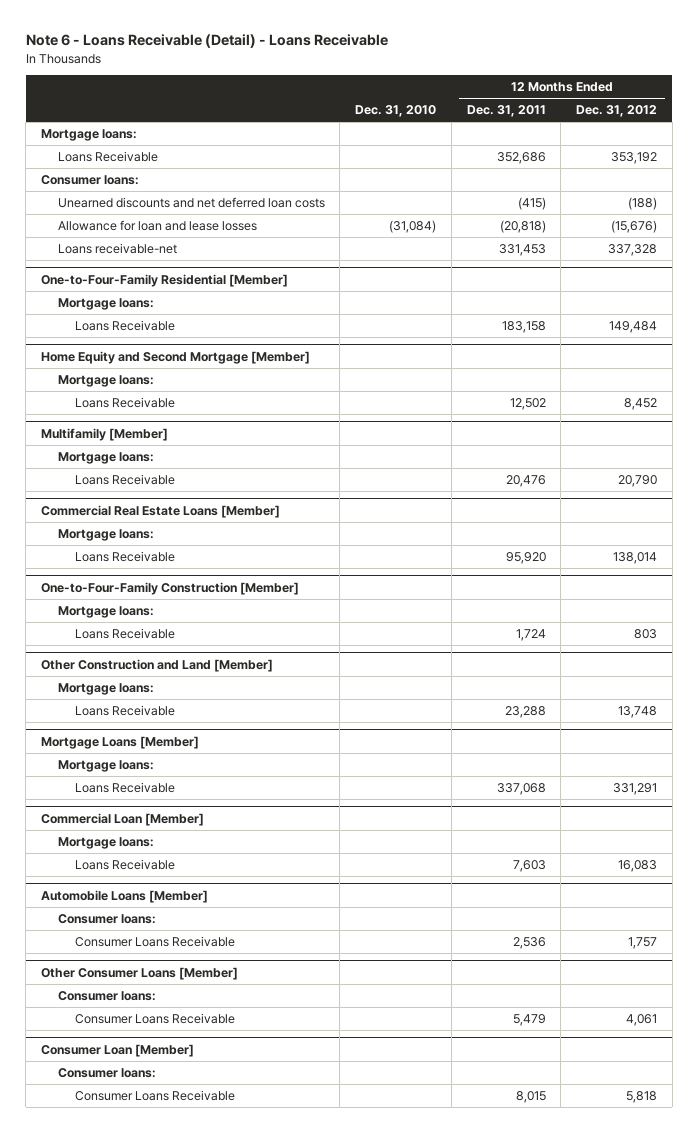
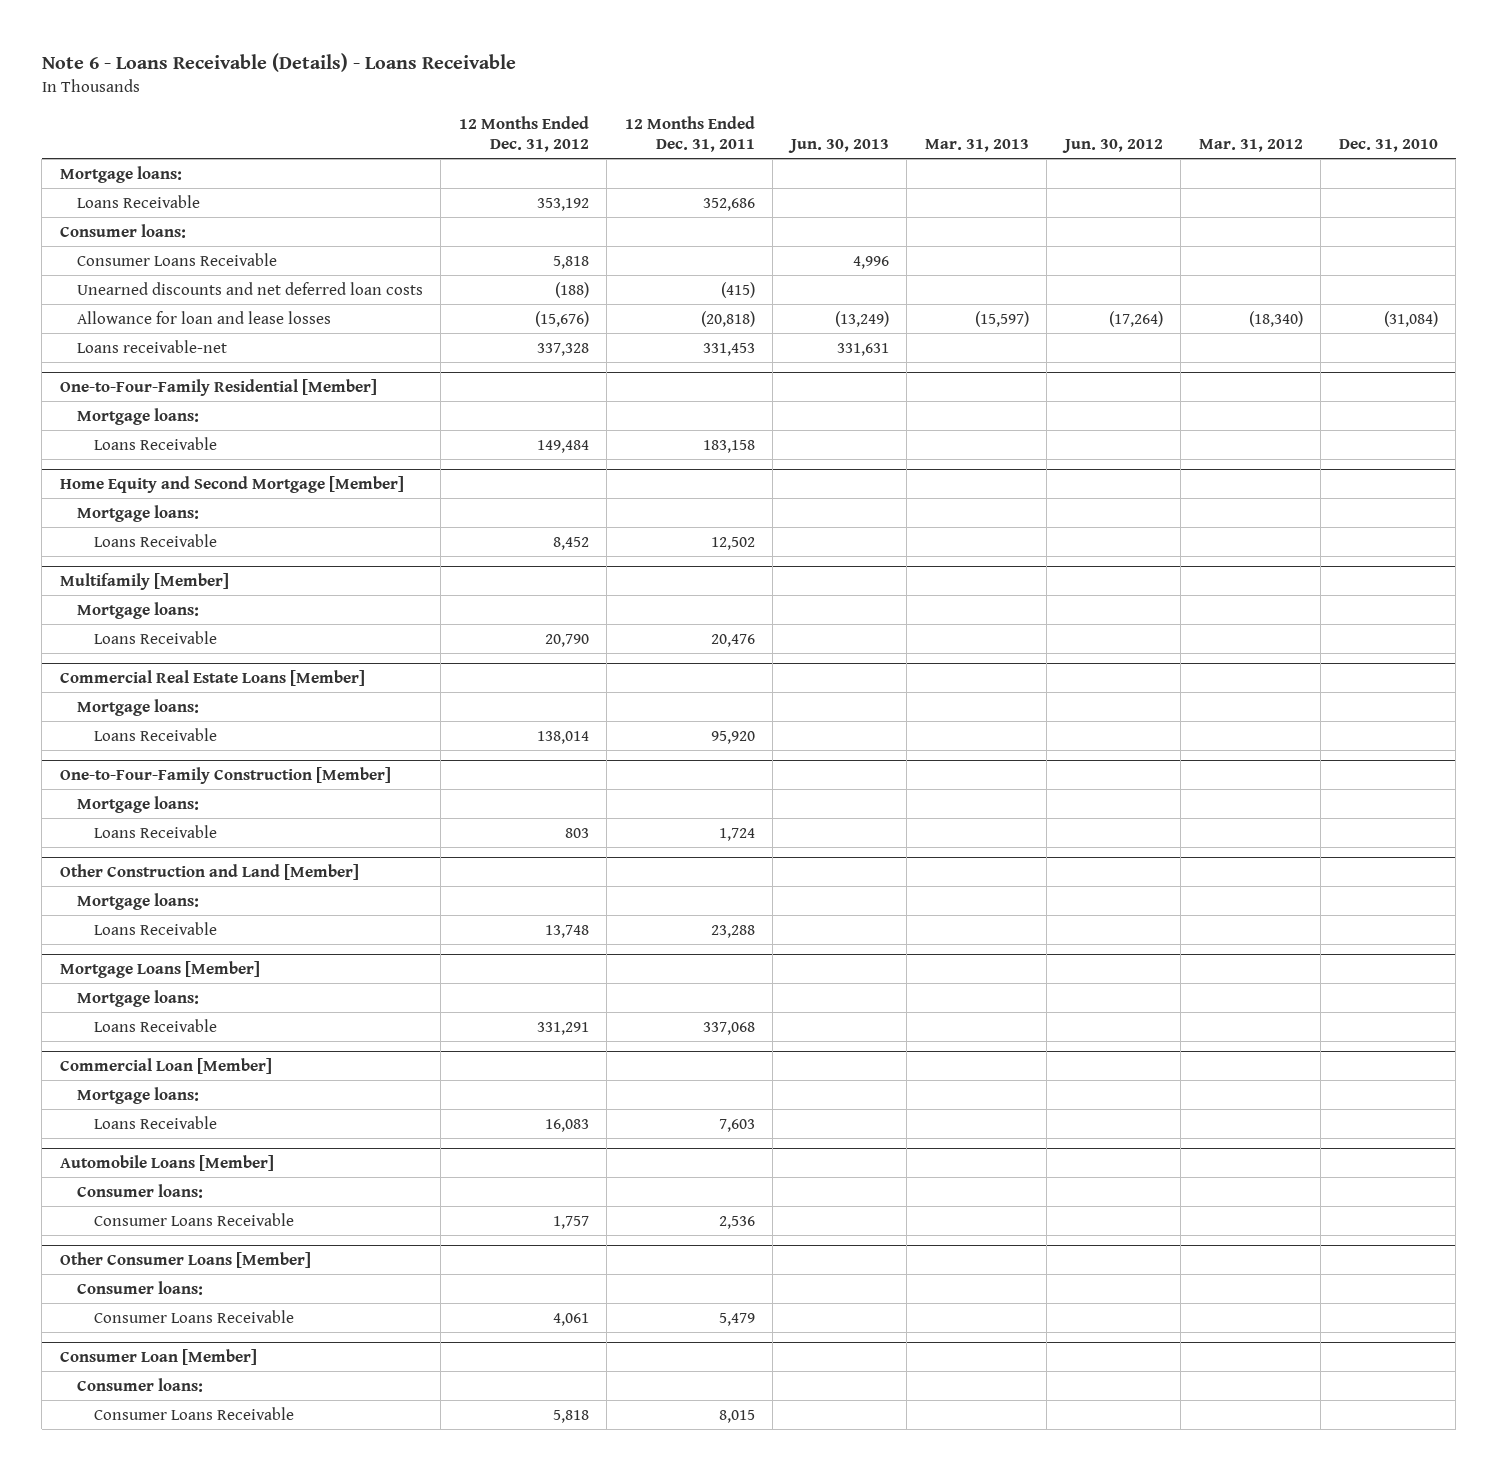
[25,34,388,49] Note 6 - Loans Receivable (Detail) - Loans Receivable -> [41,52,516,72] Note 6 - Loans Receivable (Details) - Loans Receivable
none -> [787,139,889,154] Jun. 30, 2013
none -> [924,139,1029,153] Mar. 31, 2013
none -> [1061,139,1163,154] Jun. 30, 2012
none -> [1198,139,1303,153] Mar. 31, 2012
none -> [76,252,277,266] Consumer Loans Receivable

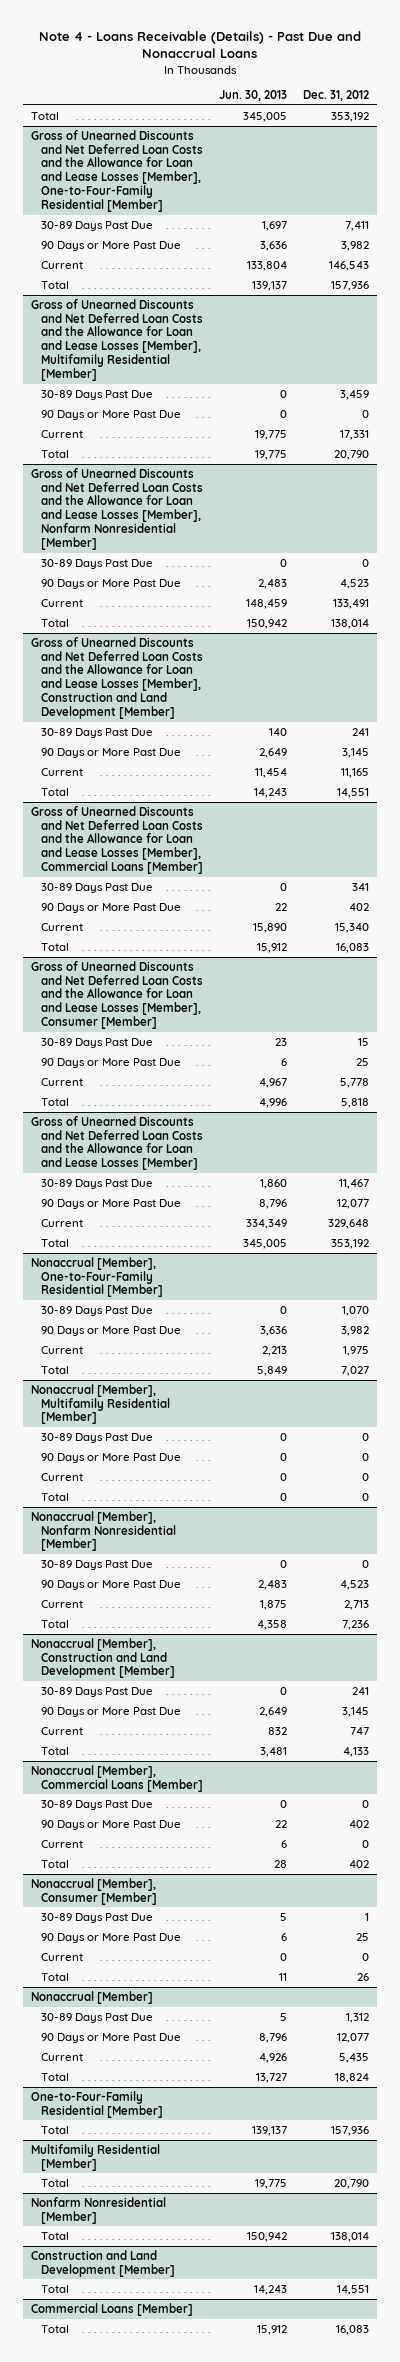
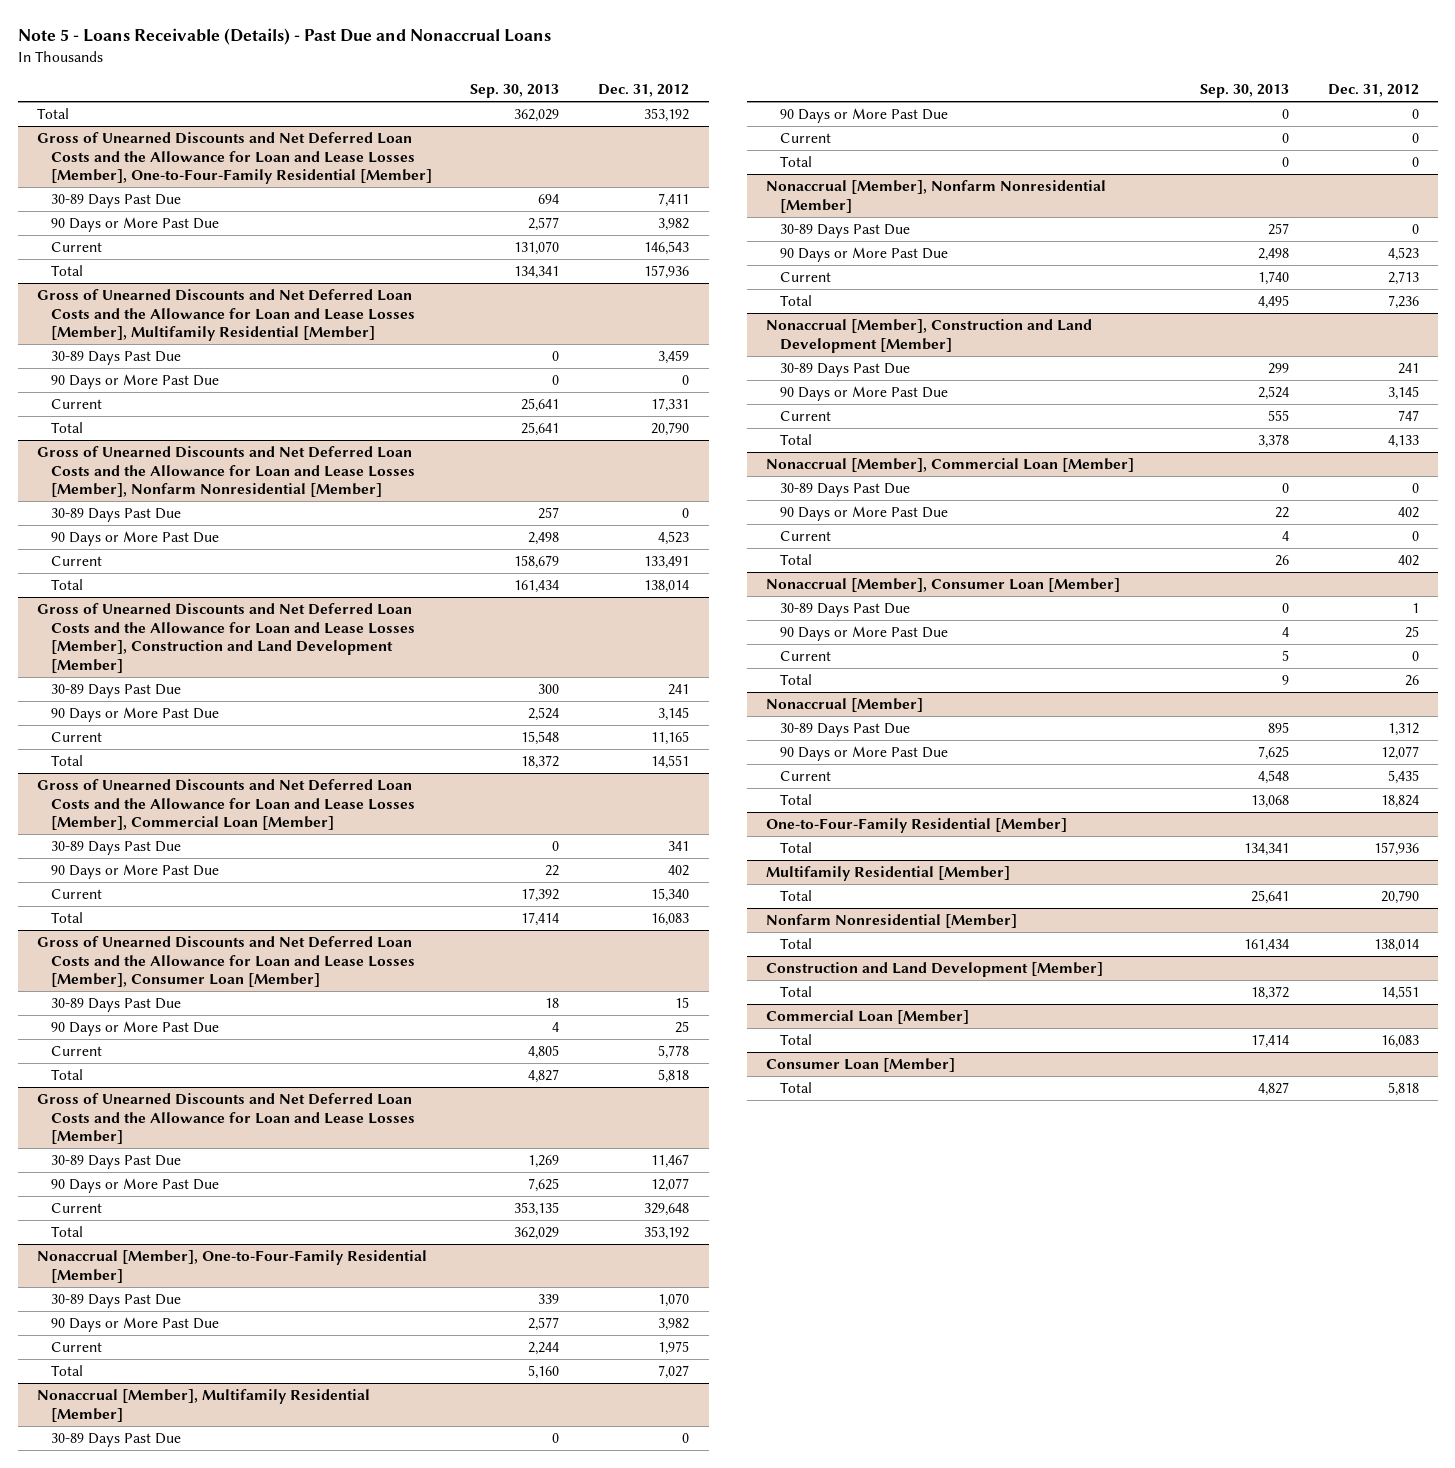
[39,30,362,59] Note 4 - Loans Receivable (Details) - Past Due and Nonaccrual Loans -> [17,28,551,46] Note 5 - Loans Receivable (Details) - Past Due and Nonaccrual Loans
[218,89,287,101] Jun. 30, 2013 -> none
none -> [470,84,560,99] Sep. 30, 2013
[31,805,203,875] Gross of Unearned Discounts and Net Deferred Loan Costs and the Allowance for Loan and Lease Losses [Member], Commercial Loans [Member] -> [36,779,415,831] Gross of Unearned Discounts and Net Deferred Loan Costs and the Allowance for Loan and Lease Losses [Member], Commercial Loan [Member]
[31,960,203,1030] Gross of Unearned Discounts and Net Deferred Loan Costs and the Allowance for Loan and Lease Losses [Member], Consumer [Member] -> [36,936,415,988] Gross of Unearned Discounts and Net Deferred Loan Costs and the Allowance for Loan and Lease Losses [Member], Consumer Loan [Member]
[31,1764,203,1792] Nonaccrual [Member], Commercial Loans [Member] -> [766,458,1135,473] Nonaccrual [Member], Commercial Loan [Member]
[31,1877,157,1905] Nonaccrual [Member], Consumer [Member] -> [766,578,1121,593] Nonaccrual [Member], Consumer Loan [Member]
[31,2302,194,2316] Commercial Loans [Member] -> [766,1010,970,1025] Commercial Loan [Member]
none -> [766,1058,956,1073] Consumer Loan [Member]
none -> [779,1082,812,1094] Total

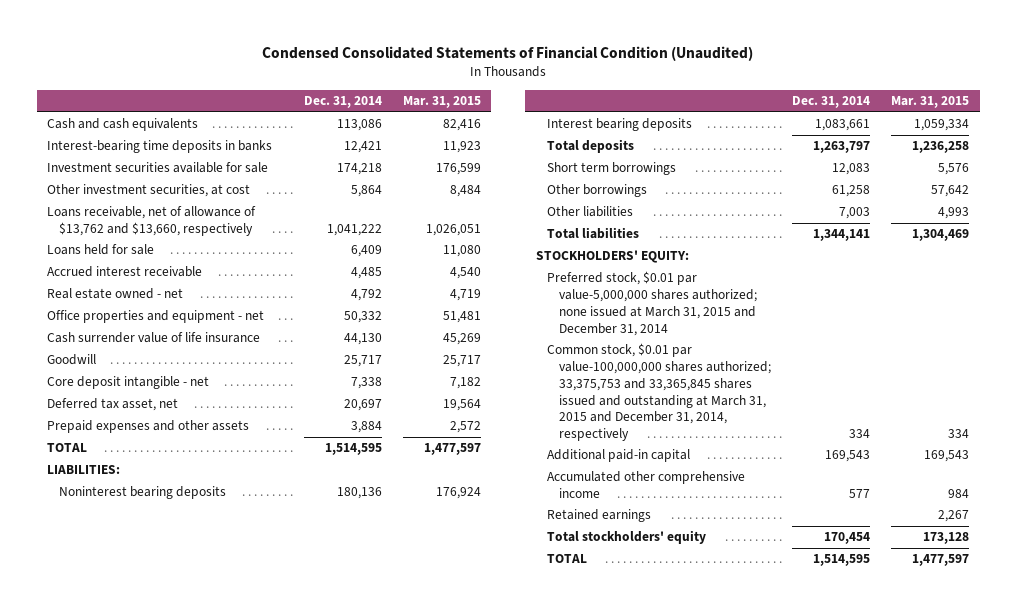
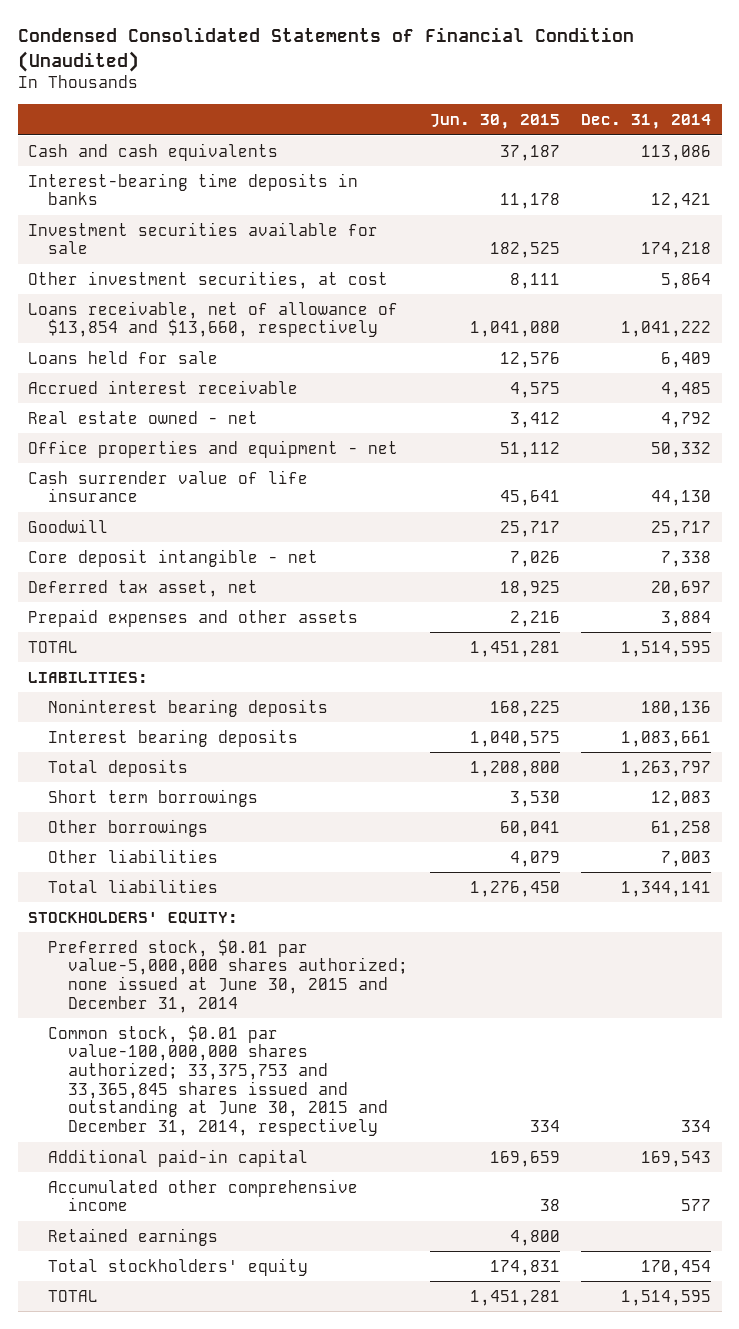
[402,96,481,109] Mar. 31, 2015 -> none
none -> [429,114,560,130] Jun. 30, 2015
[47,206,257,237] Loans receivable, net of allowance of $13,762 and $13,660, respectively -> [28,300,399,338] Loans receivable, net of allowance of $13,854 and $13,660, respectively
[547,271,758,336] Preferred stock, $0.01 par value-5,000,000 shares authorized; none issued at March 31, 2015 and December 31, 2014 -> [48,938,409,1013] Preferred stock, $0.01 par value-5,000,000 shares authorized; none issued at June 30, 2015 and December 31, 2014
[547,343,772,442] Common stock, $0.01 par value-100,000,000 shares authorized; 33,375,753 and 33,365,845 shares issued and outstanding at March 31, 2015 and December 31, 2014, respectively -> [48,1024,389,1136] Common stock, $0.01 par value-100,000,000 shares authorized; 33,375,753 and 33,365,845 shares issued and outstanding at June 30, 2015 and December 31, 2014, respectively

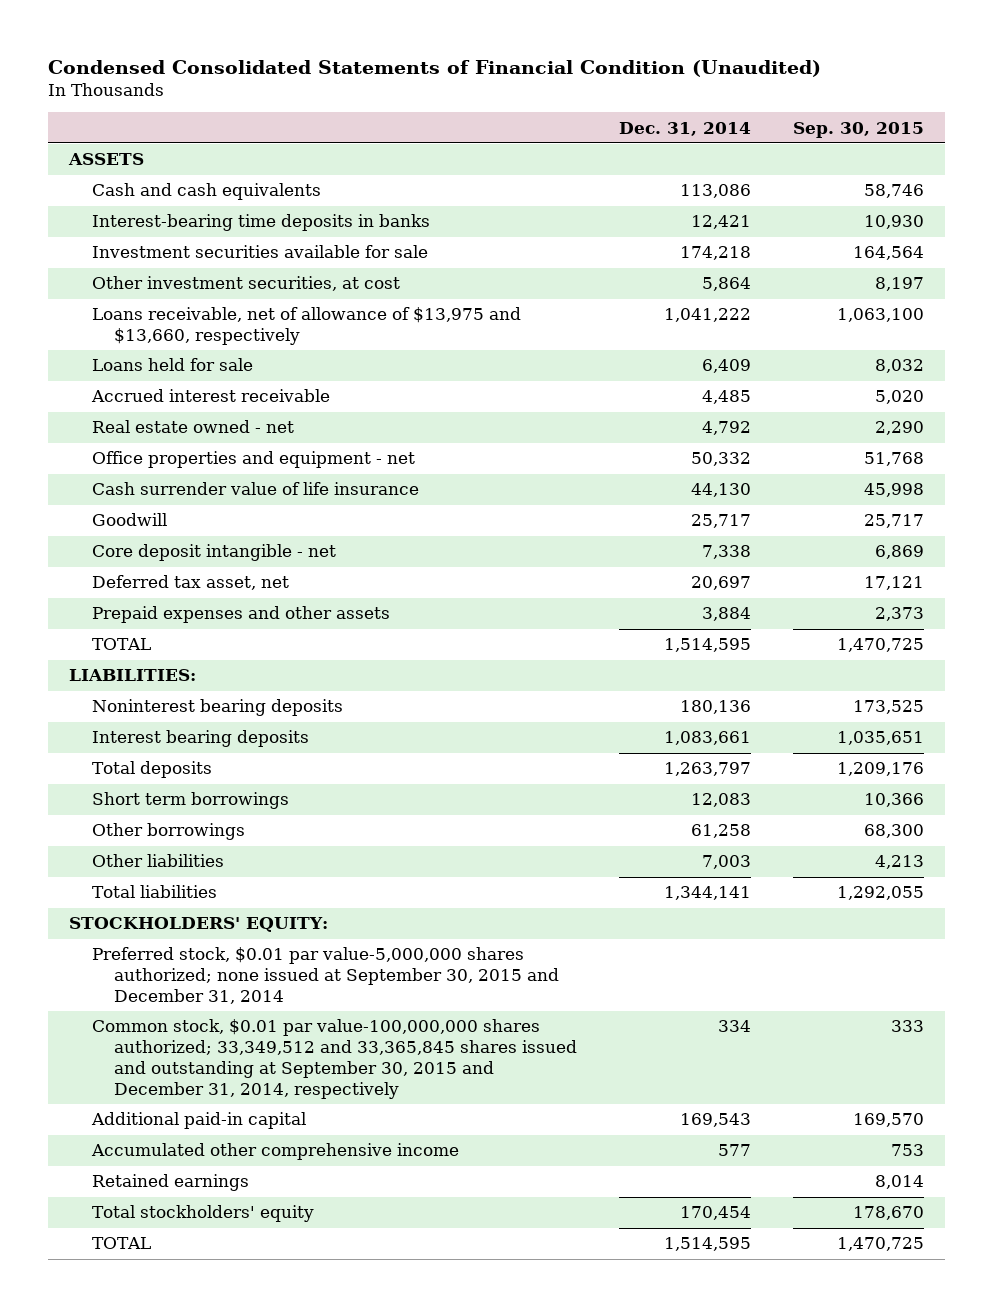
[429,114,560,130] Jun. 30, 2015 -> none
none -> [793,121,925,138] Sep. 30, 2015
none -> [68,153,145,166] ASSETS
[28,300,399,338] Loans receivable, net of allowance of $13,854 and $13,660, respectively -> [91,307,521,346] Loans receivable, net of allowance of $13,975 and $13,660, respectively
[48,938,409,1013] Preferred stock, $0.01 par value-5,000,000 shares authorized; none issued at June 30, 2015 and December 31, 2014 -> [91,947,559,1004] Preferred stock, $0.01 par value-5,000,000 shares authorized; none issued at September 30, 2015 and December 31, 2014
[48,1024,389,1136] Common stock, $0.01 par value-100,000,000 shares authorized; 33,375,753 and 33,365,845 shares issued and outstanding at June 30, 2015 and December 31, 2014, respectively -> [91,1019,577,1099] Common stock, $0.01 par value-100,000,000 shares authorized; 33,349,512 and 33,365,845 shares issued and outstanding at September 30, 2015 and December 31, 2014, respectively

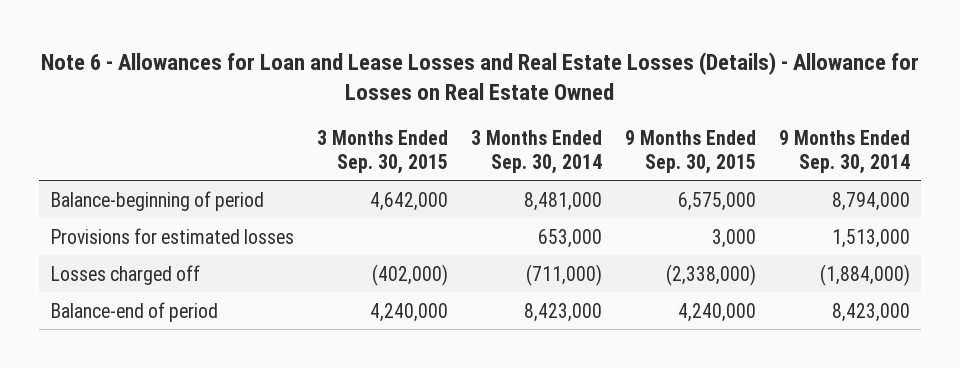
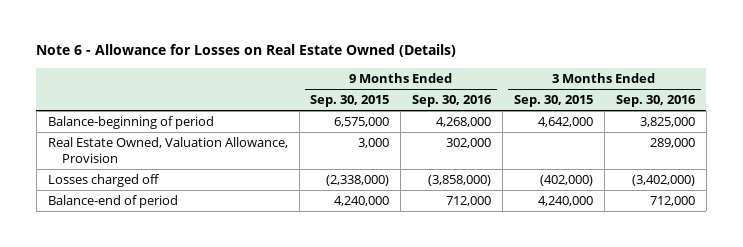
[41,51,920,100] Note 6 - Allowances for Loan and Lease Losses and Real Estate Losses (Details) - Allowance for Losses on Real Estate Owned -> [36,44,457,58] Note 6 - Allowance for Losses on Real Estate Owned (Details)
[470,129,602,174] 3 Months Ended Sep. 30, 2014 -> none
[778,129,910,174] 9 Months Ended Sep. 30, 2014 -> none
none -> [412,95,493,108] Sep. 30, 2016
none -> [615,95,696,108] Sep. 30, 2016
[50,227,294,244] Provisions for estimated losses -> [47,137,288,163] Real Estate Owned, Valuation Allowance, Provision

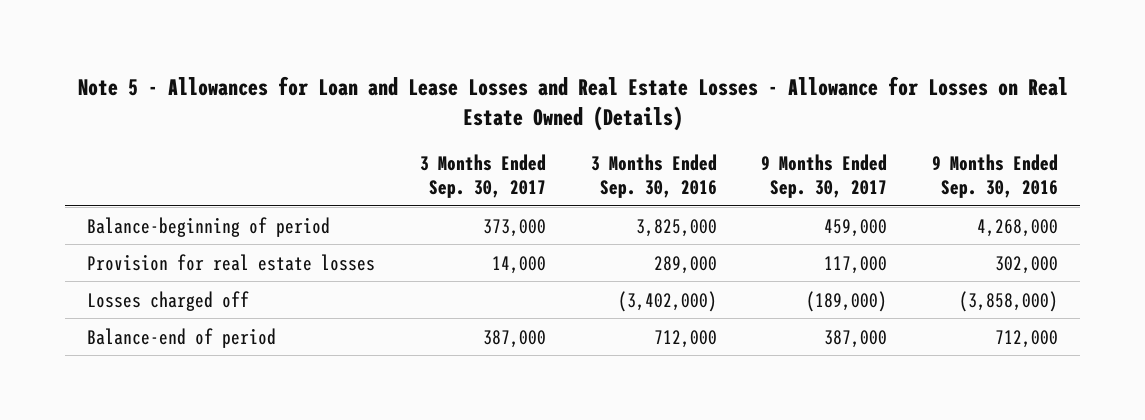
[36,44,457,58] Note 6 - Allowance for Losses on Real Estate Owned (Details) -> [77,76,1068,132] Note 5 - Allowances for Loan and Lease Losses and Real Estate Losses - Allowance for Losses on Real Estate Owned (Details)
[310,95,390,108] Sep. 30, 2015 -> none
[514,95,594,108] Sep. 30, 2015 -> none
none -> [420,154,547,198] 3 Months Ended Sep. 30, 2017
none -> [761,154,888,198] 9 Months Ended Sep. 30, 2017
[47,137,288,163] Real Estate Owned, Valuation Allowance, Provision -> [87,253,376,271] Provision for real estate losses

